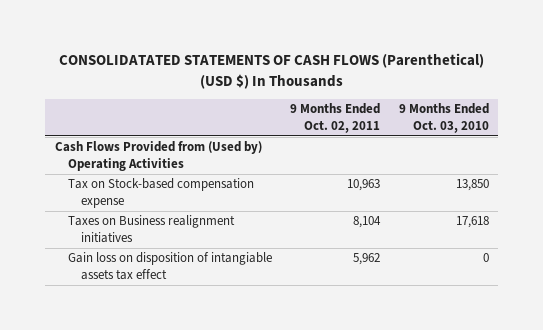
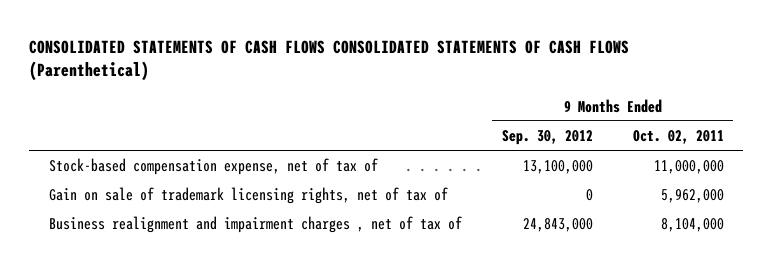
[58,53,484,89] CONSOLIDATATED STATEMENTS OF CASH FLOWS (Parenthetical) (USD $) In Thousands -> [28,39,629,82] CONSOLIDATED STATEMENTS OF CASH FLOWS CONSOLIDATED STATEMENTS OF CASH FLOWS (Parenthetical)
[398,103,489,133] 9 Months Ended Oct. 03, 2010 -> none
none -> [501,129,593,145] Sep. 30, 2012
[54,141,262,172] Cash Flows Provided from (Used by) Operating Activities -> none
[67,252,272,281] Gain loss on disposition of intangiable assets tax effect -> none
[67,178,254,209] Tax on Stock-based compensation expense -> [48,158,378,176] Stock-based compensation expense, net of tax of
[347,179,381,192] 10,963 -> [653,160,724,175] 11,000,000
none -> [48,187,448,205] Gain on sale of trademark licensing rights, net of tax of
[67,215,235,244] Taxes on Business realignment initiatives -> [48,216,462,234] Business realignment and impairment charges , net of tax of
[353,216,382,229] 8,104 -> [660,218,724,233] 8,104,000

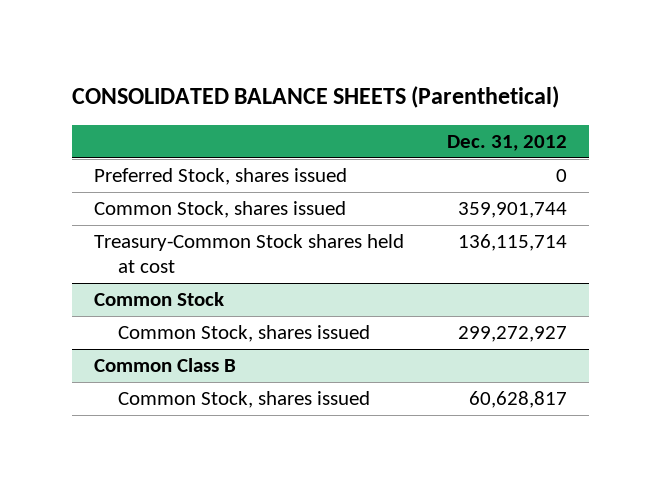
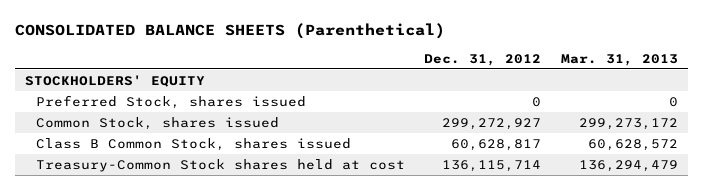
none -> [561,53,679,66] Mar. 31, 2013
none -> [25,75,206,88] STOCKHOLDERS' EQUITY
[93,201,346,219] Common Stock, shares issued -> none
[93,292,224,307] Common Stock -> none
[93,358,236,373] Common Class B -> none
[117,391,370,409] Common Stock, shares issued -> [35,138,351,152] Class B Common Stock, shares issued
[93,234,404,274] Treasury-Common Stock shares held at cost -> [35,159,405,173] Treasury-Common Stock shares held at cost

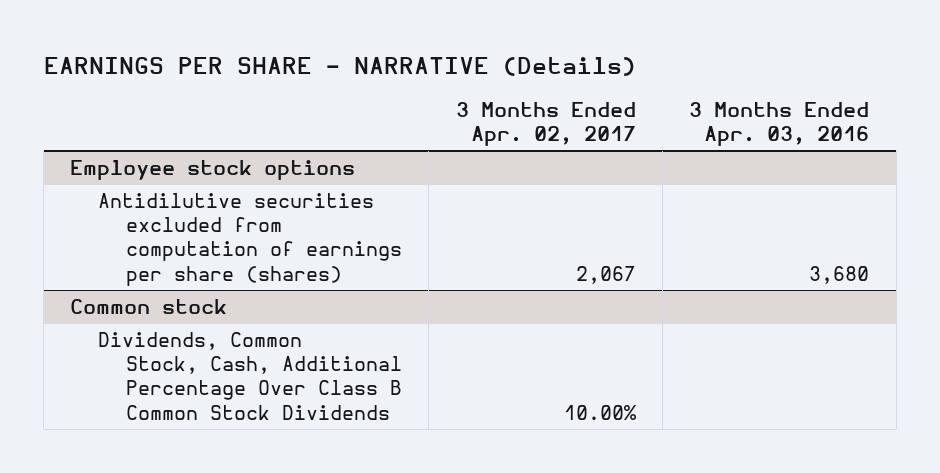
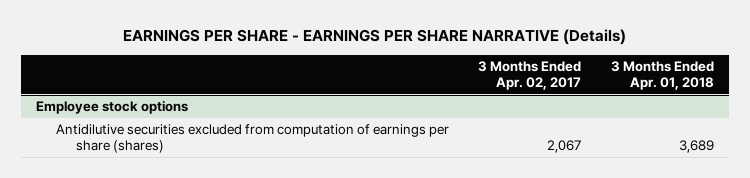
[43,56,636,76] EARNINGS PER SHARE - NARRATIVE (Details) -> [122,29,626,46] EARNINGS PER SHARE - EARNINGS PER SHARE NARRATIVE (Details)
[689,101,870,147] 3 Months Ended Apr. 03, 2016 -> none
none -> [611,60,715,91] 3 Months Ended Apr. 01, 2018
[70,299,228,315] Common stock -> none
[98,332,403,420] Dividends, Common Stock, Cash, Additional Percentage Over Class B Common Stock Dividends -> none

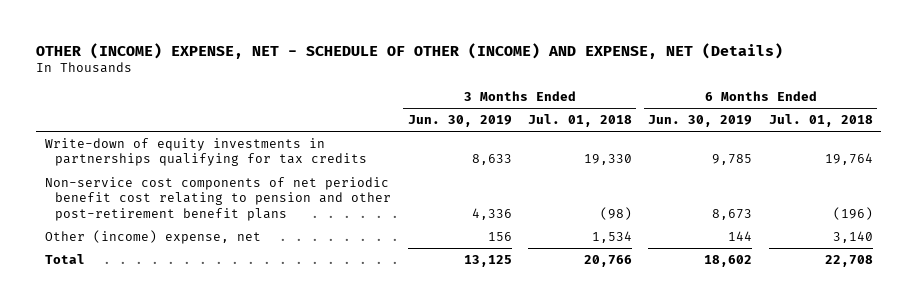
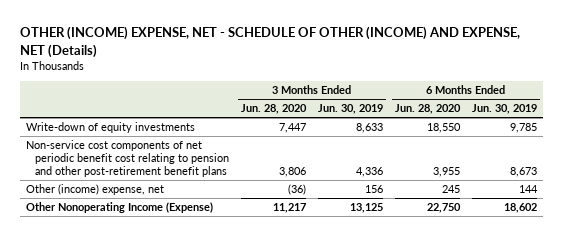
[527,114,632,128] Jul. 01, 2018 -> none
[768,114,873,128] Jul. 01, 2018 -> none
none -> [240,104,307,115] Jun. 28, 2020
none -> [395,104,462,115] Jun. 28, 2020
[44,137,368,167] Write-down of equity investments in partnerships qualifying for tax credits -> [26,121,196,133] Write-down of equity investments
[44,253,85,264] Total -> [26,201,214,213] Other Nonoperating Income (Expense)

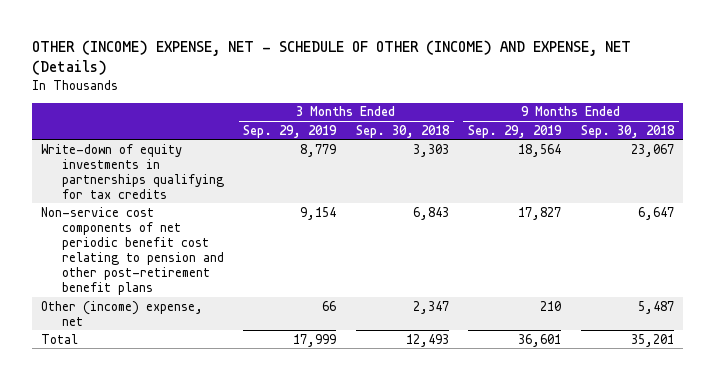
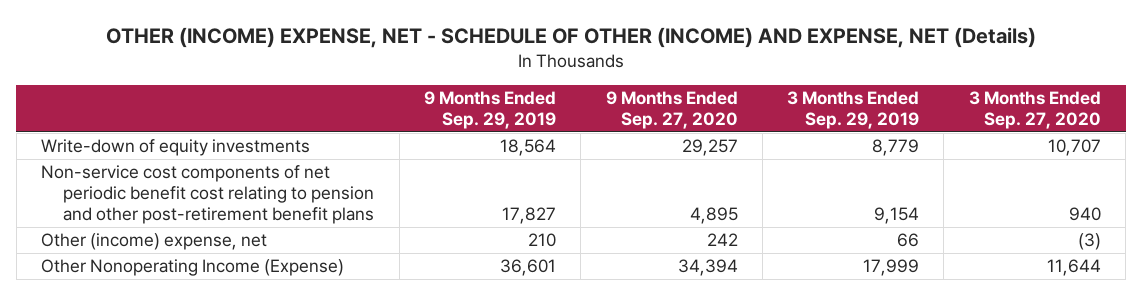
[355,124,450,138] Sep. 30, 2018 -> none
[580,124,675,138] Sep. 30, 2018 -> none
none -> [605,91,738,130] 9 Months Ended Sep. 27, 2020
none -> [968,91,1101,130] 3 Months Ended Sep. 27, 2020
[41,143,224,199] Write-down of equity investments in partnerships qualifying for tax credits -> [40,139,310,157] Write-down of equity investments
[41,333,79,344] Total -> [40,259,344,277] Other Nonoperating Income (Expense)

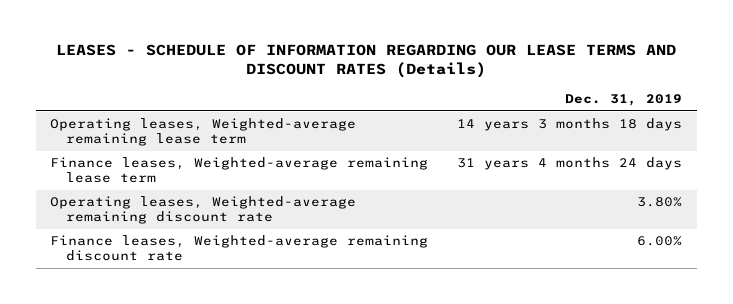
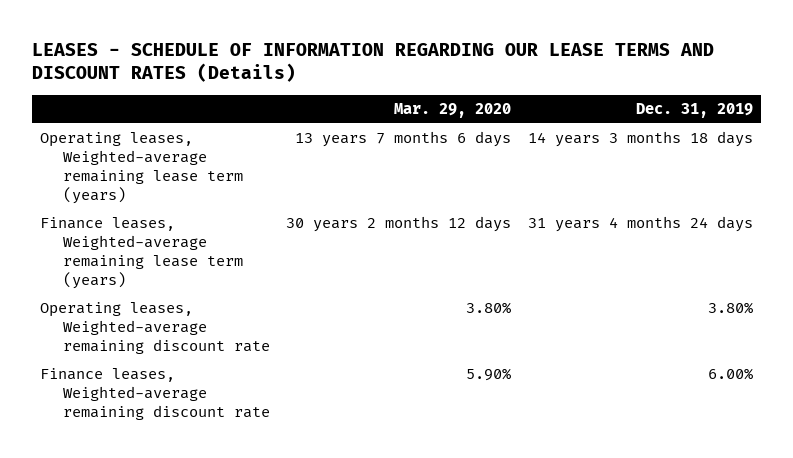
none -> [394,103,512,119] Mar. 29, 2020
[50,118,357,147] Operating leases, Weighted-average remaining lease term -> [40,132,244,205] Operating leases, Weighted-average remaining lease term (years)
[50,157,429,184] Finance leases, Weighted-average remaining lease term -> [40,217,244,290] Finance leases, Weighted-average remaining lease term (years)

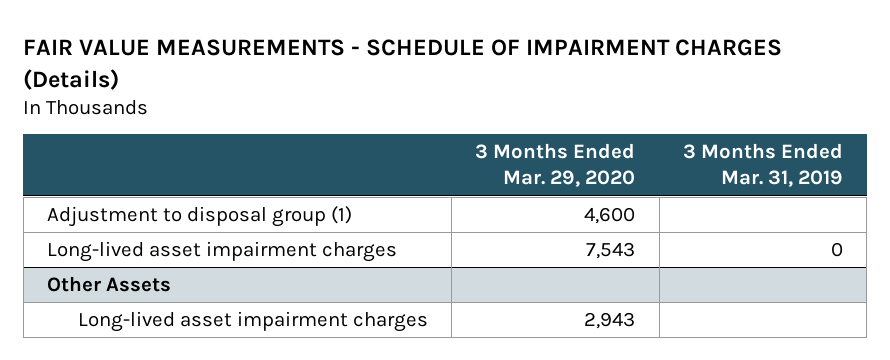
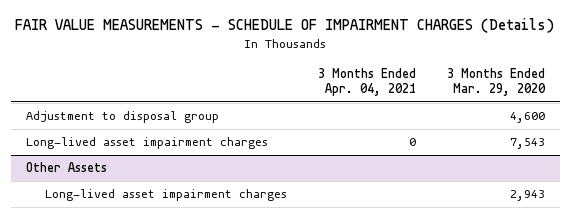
[682,143,843,188] 3 Months Ended Mar. 31, 2019 -> none
none -> [317,67,416,97] 3 Months Ended Apr. 04, 2021
[47,205,353,227] Adjustment to disposal group (1) -> [26,111,220,124] Adjustment to disposal group

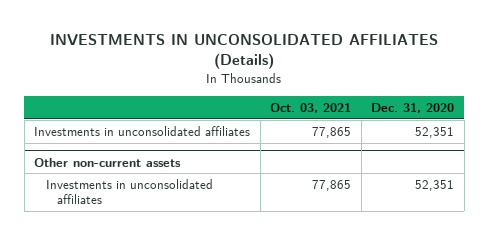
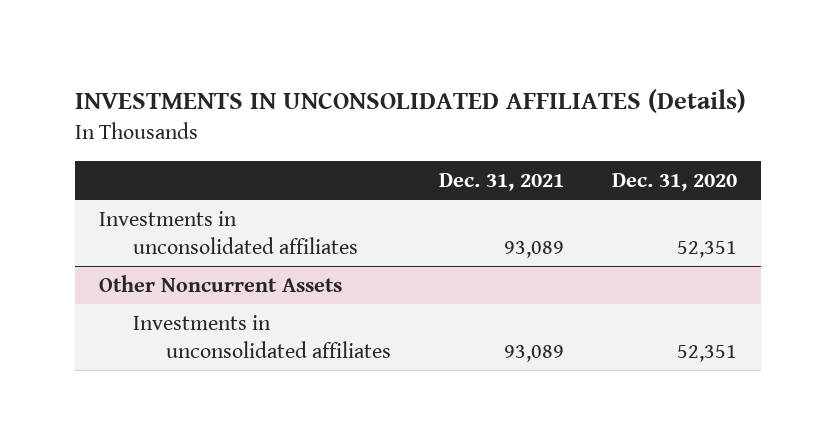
[270,102,352,113] Oct. 03, 2021 -> none
none -> [439,172,565,191] Dec. 31, 2021
[34,157,182,167] Other non-current assets -> [99,274,343,292] Other Noncurrent Assets

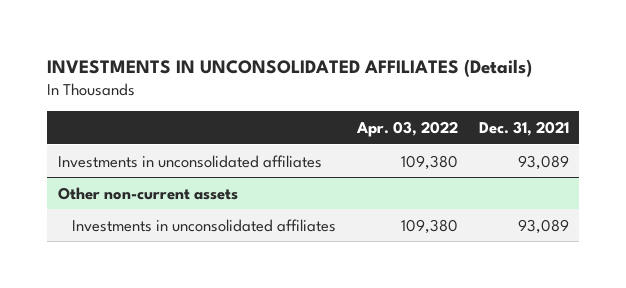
[612,172,738,191] Dec. 31, 2020 -> none
none -> [355,120,458,137] Apr. 03, 2022
[99,274,343,292] Other Noncurrent Assets -> [57,186,238,200] Other non-current assets

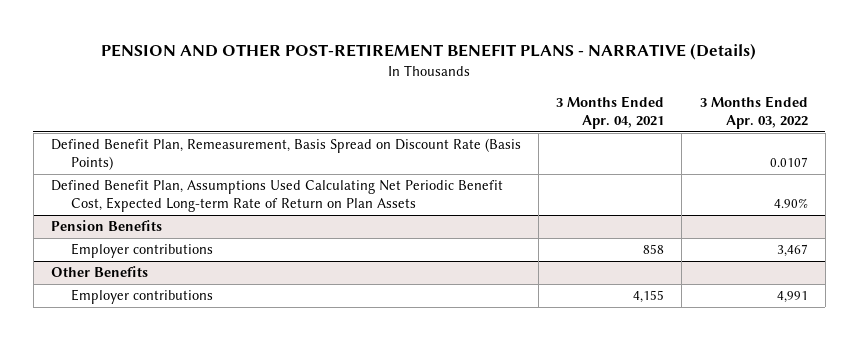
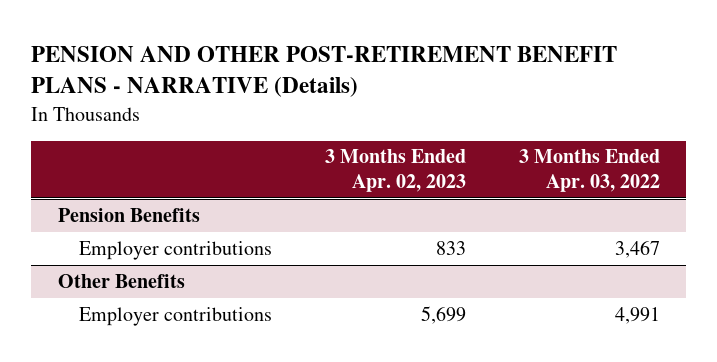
[556,96,665,129] 3 Months Ended Apr. 04, 2021 -> none
none -> [324,149,466,193] 3 Months Ended Apr. 02, 2023
[50,138,521,171] Defined Benefit Plan, Remeasurement, Basis Spread on Discount Rate (Basis Points) -> none
[50,180,503,213] Defined Benefit Plan, Assumptions Used Calculating Net Periodic Benefit Cost, Expected Long-term Rate of Return on Plan Assets -> none

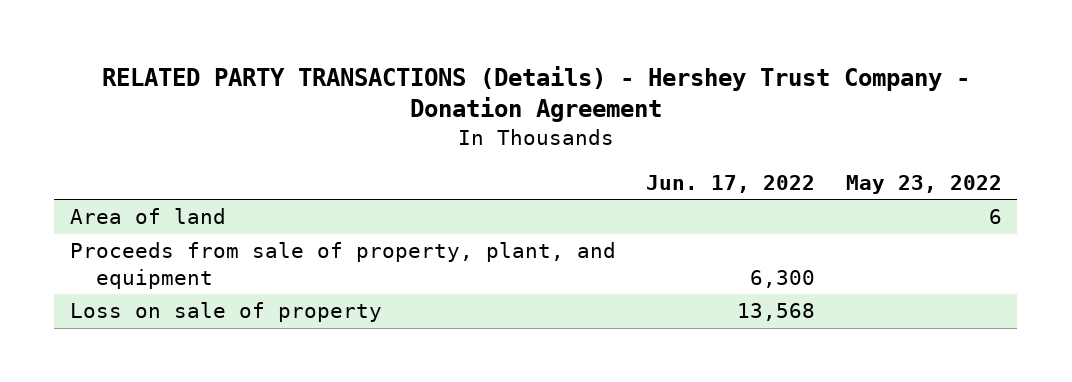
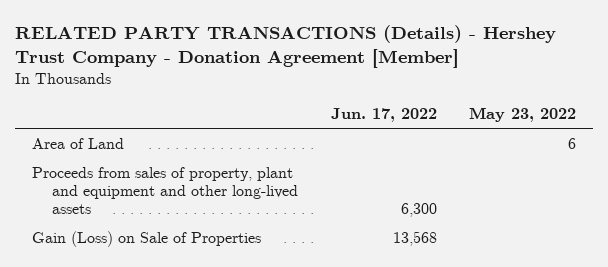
[101,65,970,123] RELATED PARTY TRANSACTIONS (Details) - Hershey Trust Company - Donation Agreement -> [15,25,557,69] RELATED PARTY TRANSACTIONS (Details) - Hershey Trust Company - Donation Agreement [Member]
[69,208,226,225] Area of land -> [31,137,124,149] Area of Land
[69,242,616,289] Proceeds from sale of property, plant, and equipment -> [31,166,298,214] Proceeds from sales of property, plant and equipment and other long-lived assets
[69,302,382,323] Loss on sale of property -> [31,230,261,247] Gain (Loss) on Sale of Properties

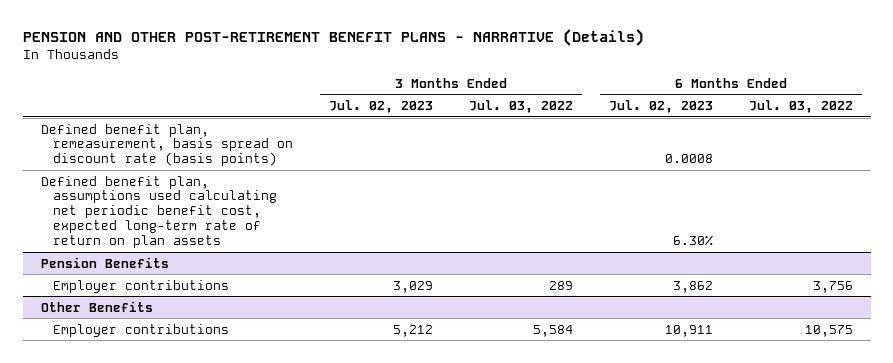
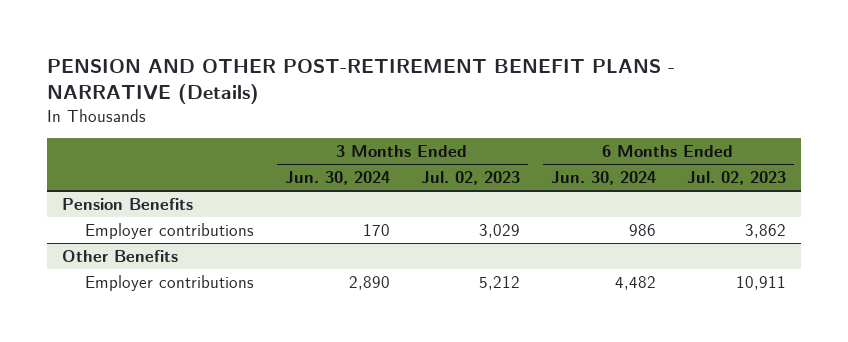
[469,99,574,113] Jul. 03, 2022 -> none
[748,99,853,113] Jul. 03, 2022 -> none
none -> [284,171,390,186] Jun. 30, 2024
none -> [550,171,656,186] Jun. 30, 2024
[40,123,294,167] Defined benefit plan, remeasurement, basis spread on discount rate (basis points) -> none
[40,175,278,248] Defined benefit plan, assumptions used calculating net periodic benefit cost, expected long-term rate of return on plan assets -> none

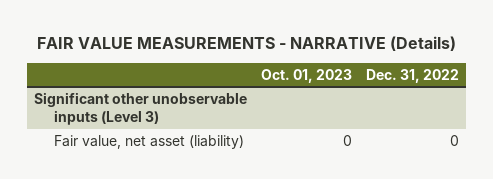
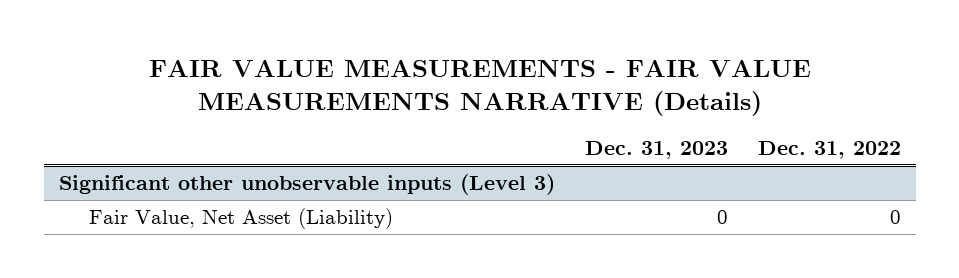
[36,35,456,51] FAIR VALUE MEASUREMENTS - NARRATIVE (Details) -> [148,59,811,116] FAIR VALUE MEASUREMENTS - FAIR VALUE MEASUREMENTS NARRATIVE (Details)
[261,68,353,83] Oct. 01, 2023 -> none
none -> [584,141,728,160] Dec. 31, 2023
[54,134,245,149] Fair value, net asset (liability) -> [89,208,394,230] Fair Value, Net Asset (Liability)

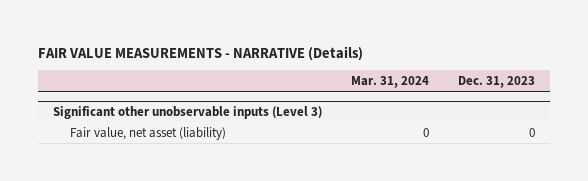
[148,59,811,116] FAIR VALUE MEASUREMENTS - FAIR VALUE MEASUREMENTS NARRATIVE (Details) -> [37,45,363,61] FAIR VALUE MEASUREMENTS - NARRATIVE (Details)
[757,141,901,160] Dec. 31, 2022 -> none
none -> [350,76,429,89] Mar. 31, 2024
[89,208,394,230] Fair Value, Net Asset (Liability) -> [70,126,227,140] Fair value, net asset (liability)

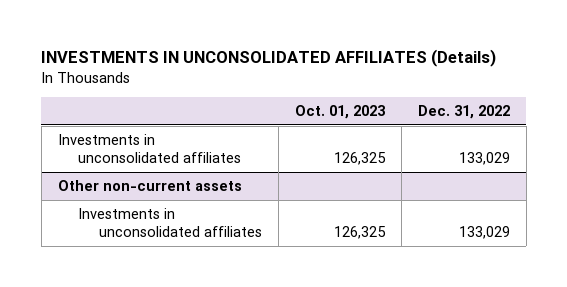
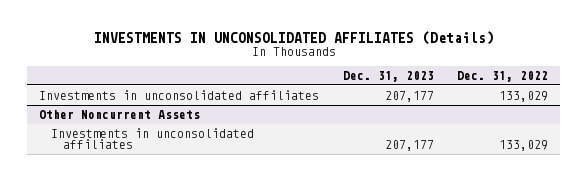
[294,104,385,119] Oct. 01, 2023 -> none
none -> [342,71,434,83] Dec. 31, 2023
[57,180,242,192] Other non-current assets -> [39,109,201,119] Other Noncurrent Assets

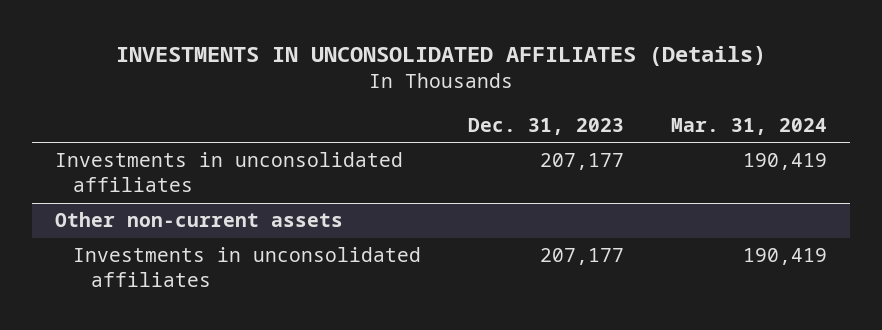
[457,71,549,83] Dec. 31, 2022 -> none
none -> [670,117,827,135] Mar. 31, 2024
[39,109,201,119] Other Noncurrent Assets -> [55,212,344,228] Other non-current assets

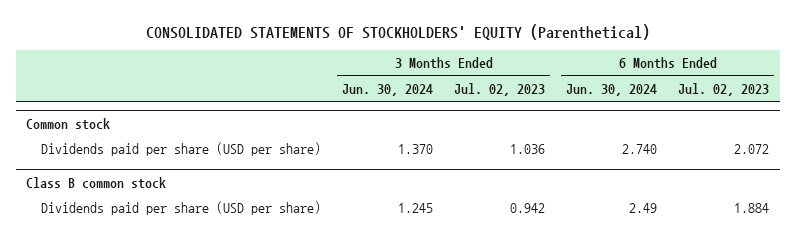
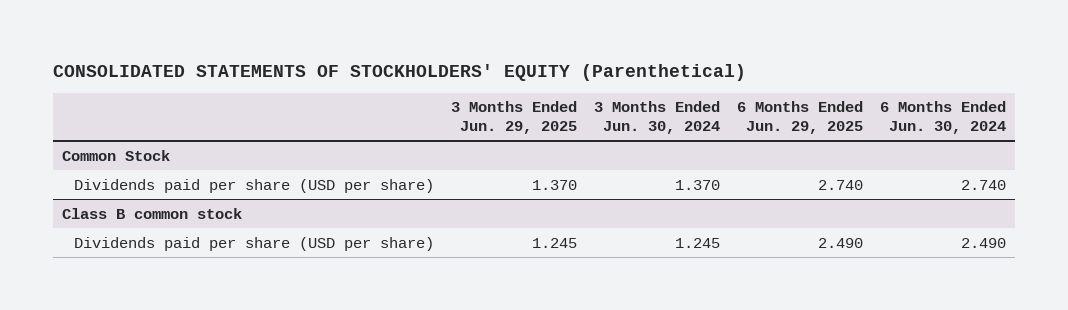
[454,82,546,96] Jul. 02, 2023 -> none
[678,82,770,96] Jul. 02, 2023 -> none
none -> [451,101,578,135] 3 Months Ended Jun. 29, 2025
none -> [737,101,864,135] 6 Months Ended Jun. 29, 2025
[26,117,111,130] Common stock -> [61,149,170,161] Common Stock
[629,203,658,214] 2.49 -> [961,237,1007,248] 2.490

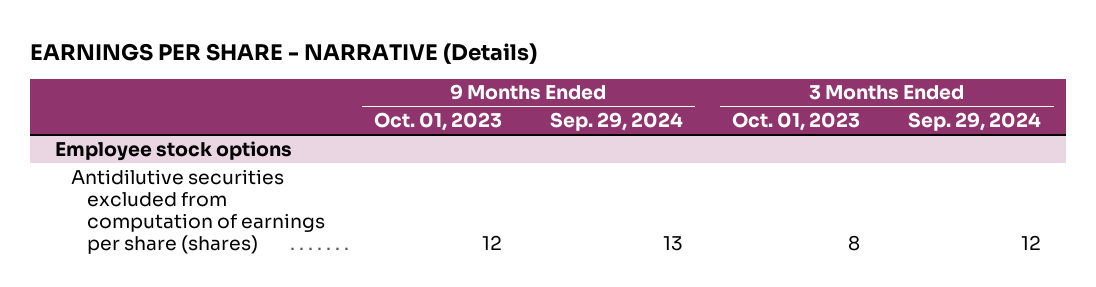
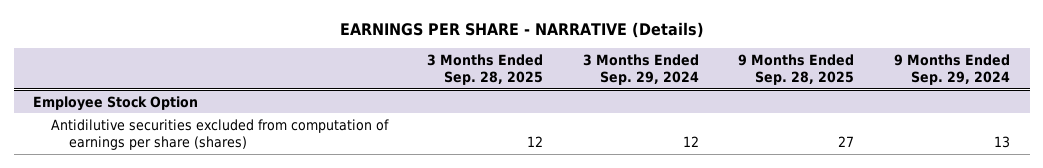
[373,112,502,132] Oct. 01, 2023 -> none
[731,112,860,132] Oct. 01, 2023 -> none
none -> [427,53,544,85] 3 Months Ended Sep. 28, 2025
none -> [738,53,855,85] 9 Months Ended Sep. 28, 2025
[54,140,292,161] Employee stock options -> [33,95,199,111] Employee Stock Option

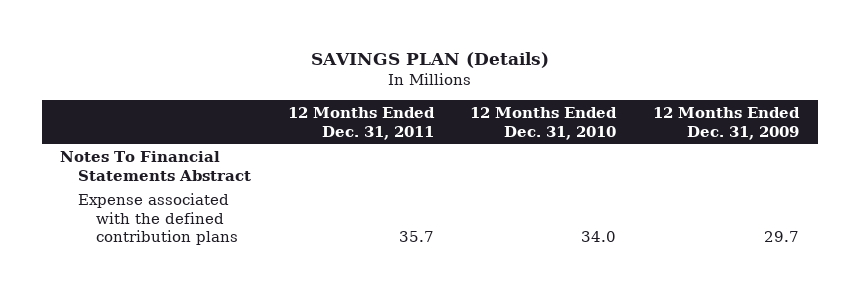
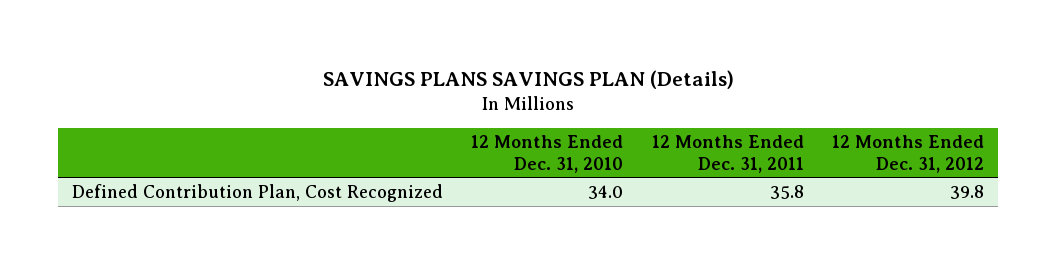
[310,51,549,68] SAVINGS PLAN (Details) -> [322,69,734,89] SAVINGS PLANS SAVINGS PLAN (Details)
[653,106,801,140] 12 Months Ended Dec. 31, 2009 -> none
none -> [831,135,984,173] 12 Months Ended Dec. 31, 2012
[60,150,251,181] Notes To Financial Statements Abstract -> none
[77,192,238,246] Expense associated with the defined contribution plans -> [72,184,444,203] Defined Contribution Plan, Cost Recognized
[398,231,434,243] 35.7 -> [769,185,804,200] 35.8

